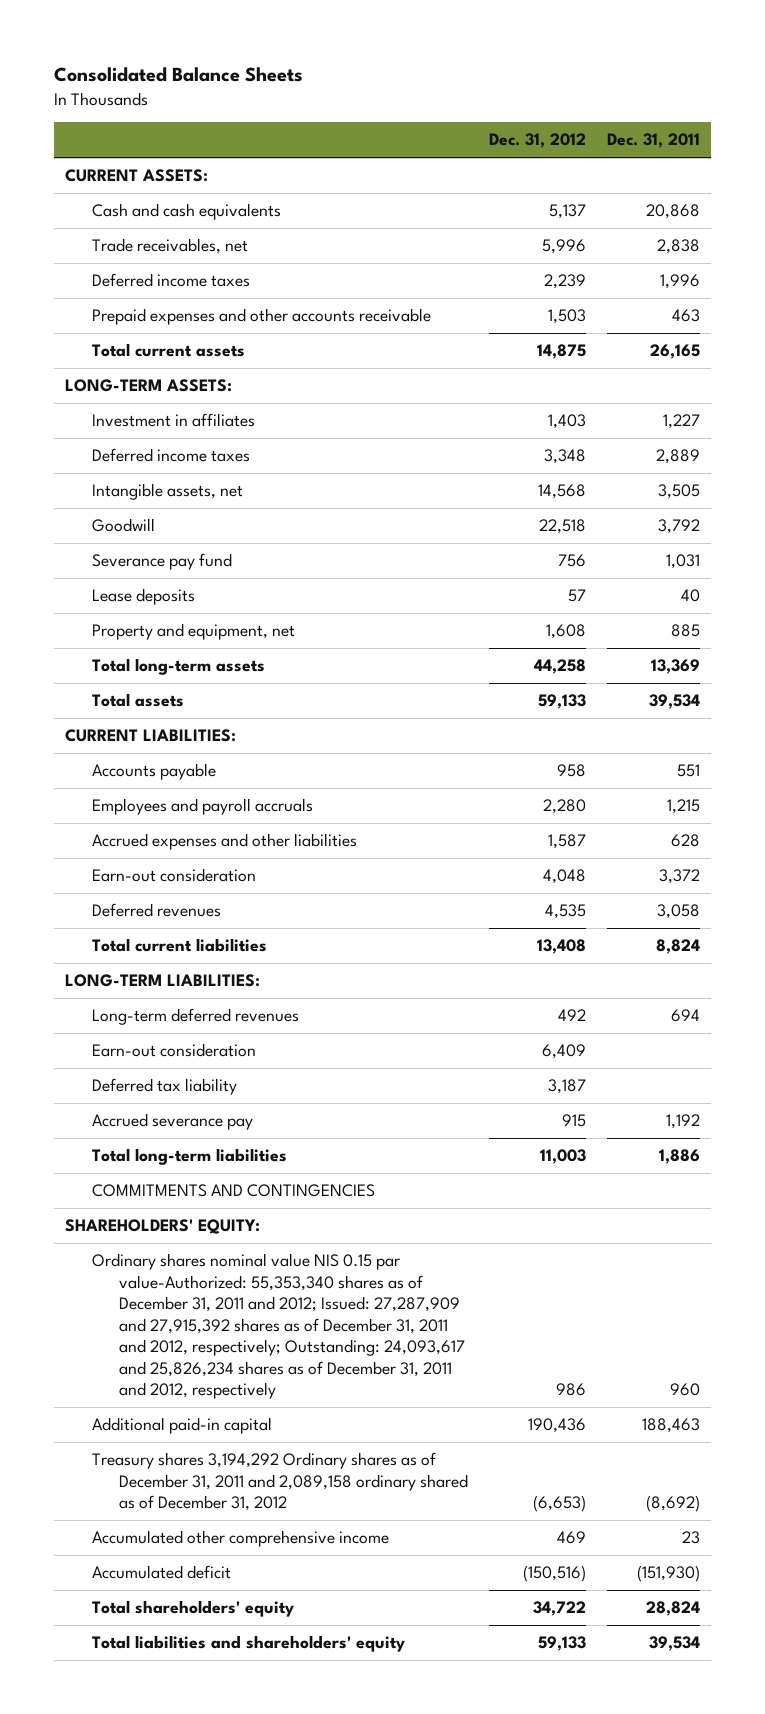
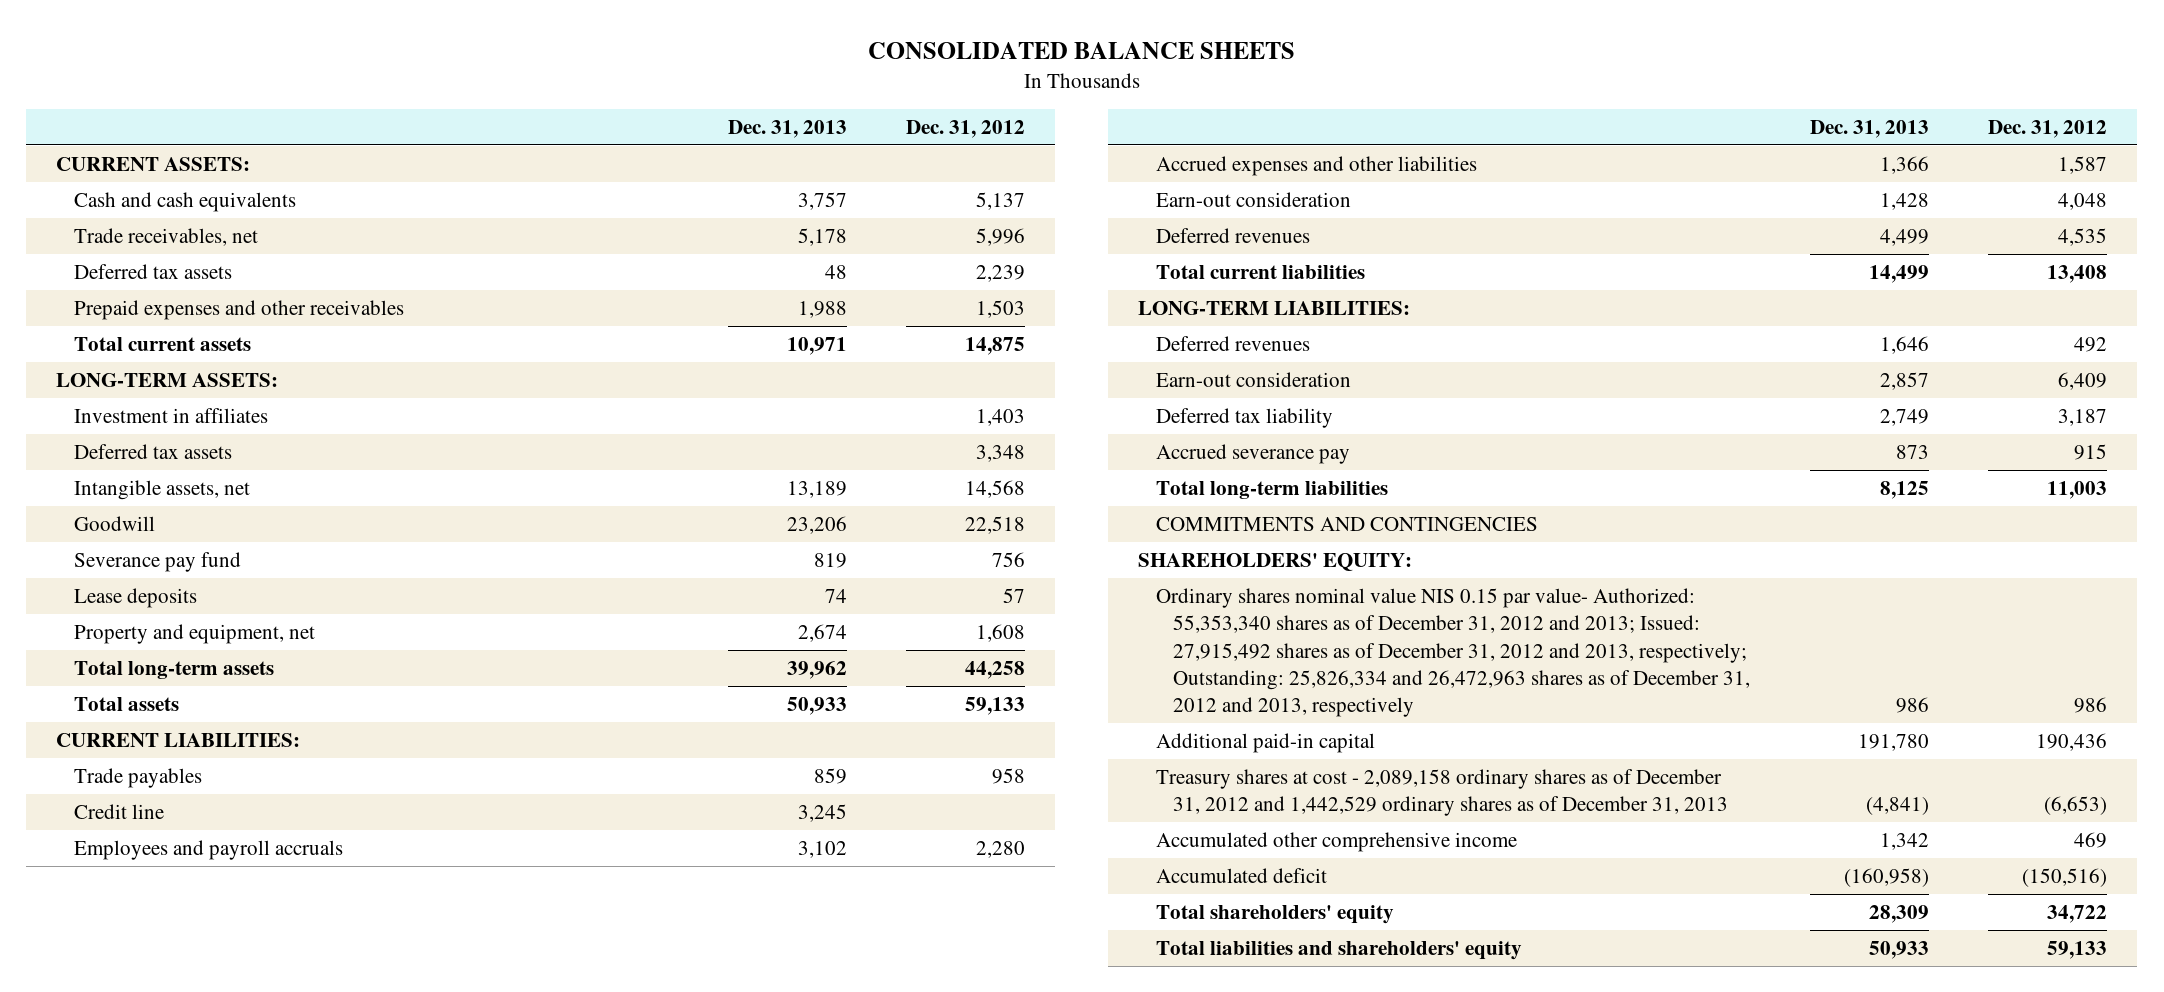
[53,67,303,83] Consolidated Balance Sheets -> [867,42,1295,60] CONSOLIDATED BALANCE SHEETS
[607,133,701,149] Dec. 31, 2011 -> none
none -> [727,119,847,138] Dec. 31, 2013
[91,273,250,288] Deferred income taxes -> [73,263,232,279] Deferred tax assets
[91,308,431,326] Prepaid expenses and other accounts receivable -> [73,299,404,320] Prepaid expenses and other receivables
[91,448,250,463] Deferred income taxes -> [73,443,232,459] Deferred tax assets
[91,763,216,781] Accounts payable -> [73,767,202,788] Trade payables
none -> [73,803,164,819] Credit line
[91,1008,299,1026] Long-term deferred revenues -> [1155,335,1310,351] Deferred revenues
[91,1253,465,1400] Ordinary shares nominal value NIS 0.15 par value-Authorized: 55,353,340 shares as of December 31, 2011 and 2012; Issued: 27,287,909 and 27,915,392 shares as of December 31, 2011 and 2012, respectively; Outstanding: 24,093,617 and 25,826,234 shares as of December 31, 2011 and 2012, respectively -> [1155,587,1750,718] Ordinary shares nominal value NIS 0.15 par value- Authorized: 55,353,340 shares as of December 31, 2012 and 2013; Issued: 27,915,492 shares as of December 31, 2012 and 2013, respectively; Outstanding: 25,826,334 and 26,472,963 shares as of December 31, 2012 and 2013, respectively
[91,1452,468,1512] Treasury shares 3,194,292 Ordinary shares as of December 31, 2011 and 2,089,158 ordinary shared as of December 31, 2012 -> [1155,768,1728,817] Treasury shares at cost - 2,089,158 ordinary shares as of December 31, 2012 and 1,442,529 ordinary shares as of December 31, 2013

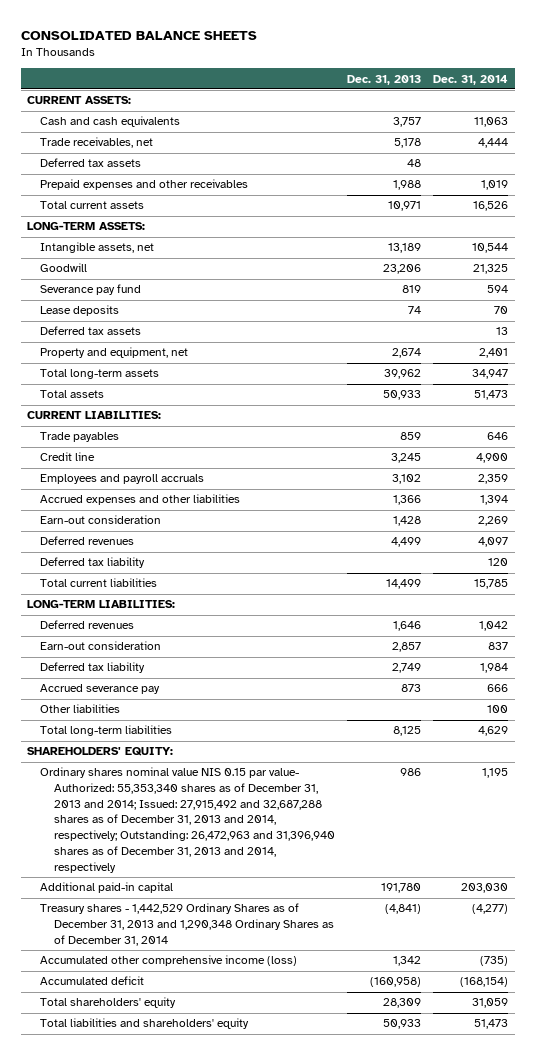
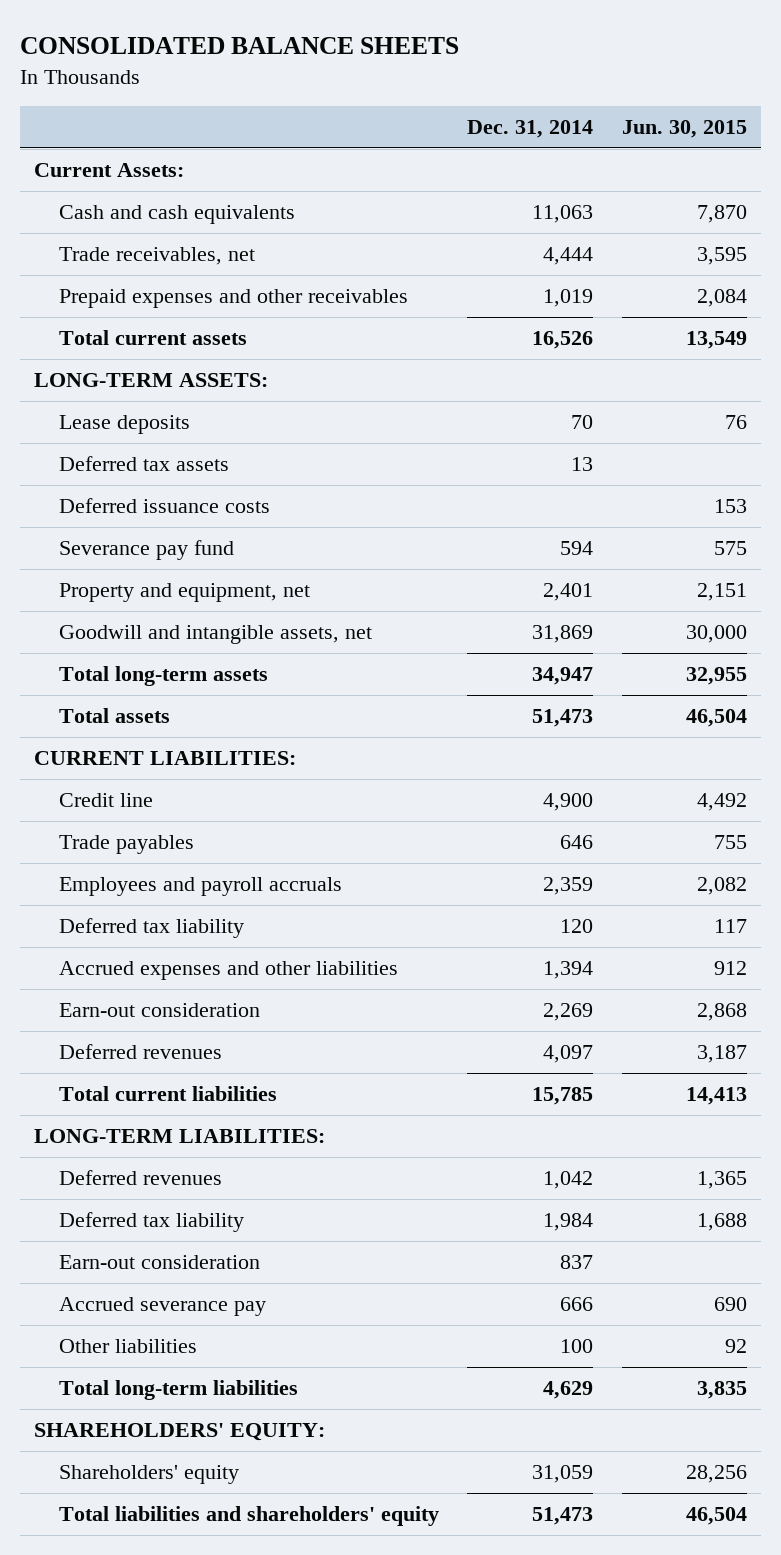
[346,74,421,85] Dec. 31, 2013 -> none
none -> [621,119,747,138] Jun. 30, 2015
[27,96,132,105] CURRENT ASSETS: -> [33,163,184,178] Current Assets:
[40,158,142,168] Deferred tax assets -> none
[40,242,155,254] Intangible assets, net -> none
[40,263,88,273] Goodwill -> none
none -> [58,498,270,514] Deferred issuance costs
[40,284,142,296] Severance pay fund -> [58,540,234,561] Severance pay fund
none -> [58,625,372,645] Goodwill and intangible assets, net
[40,432,120,443] Trade payables -> [58,835,194,855] Trade payables
[40,557,146,569] Deferred tax liability -> [58,918,244,939] Deferred tax liability
[40,641,162,651] Earn-out consideration -> [58,1255,260,1270] Earn-out consideration
[40,767,335,873] Ordinary shares nominal value NIS 0.15 par value- Authorized: 55,353,340 shares as of December 31, 2013 and 2014; Issued: 27,915,492 and 32,687,288 shares as of December 31, 2013 and 2014, respectively; Outstanding: 26,472,963 and 31,396,940 shares as of December 31, 2013 and 2014, respectively -> none
[40,882,174,894] Additional paid-in capital -> none
[40,903,334,946] Treasury shares - 1,442,529 Ordinary Shares as of December 31, 2013 and 1,290,348 Ordinary Shares as of December 31, 2014 -> none
[40,955,298,967] Accumulated other comprehensive income (loss) -> none
[40,976,145,986] Accumulated deficit -> none
[40,997,177,1009] Total shareholders' equity -> [58,1465,239,1485] Shareholders' equity

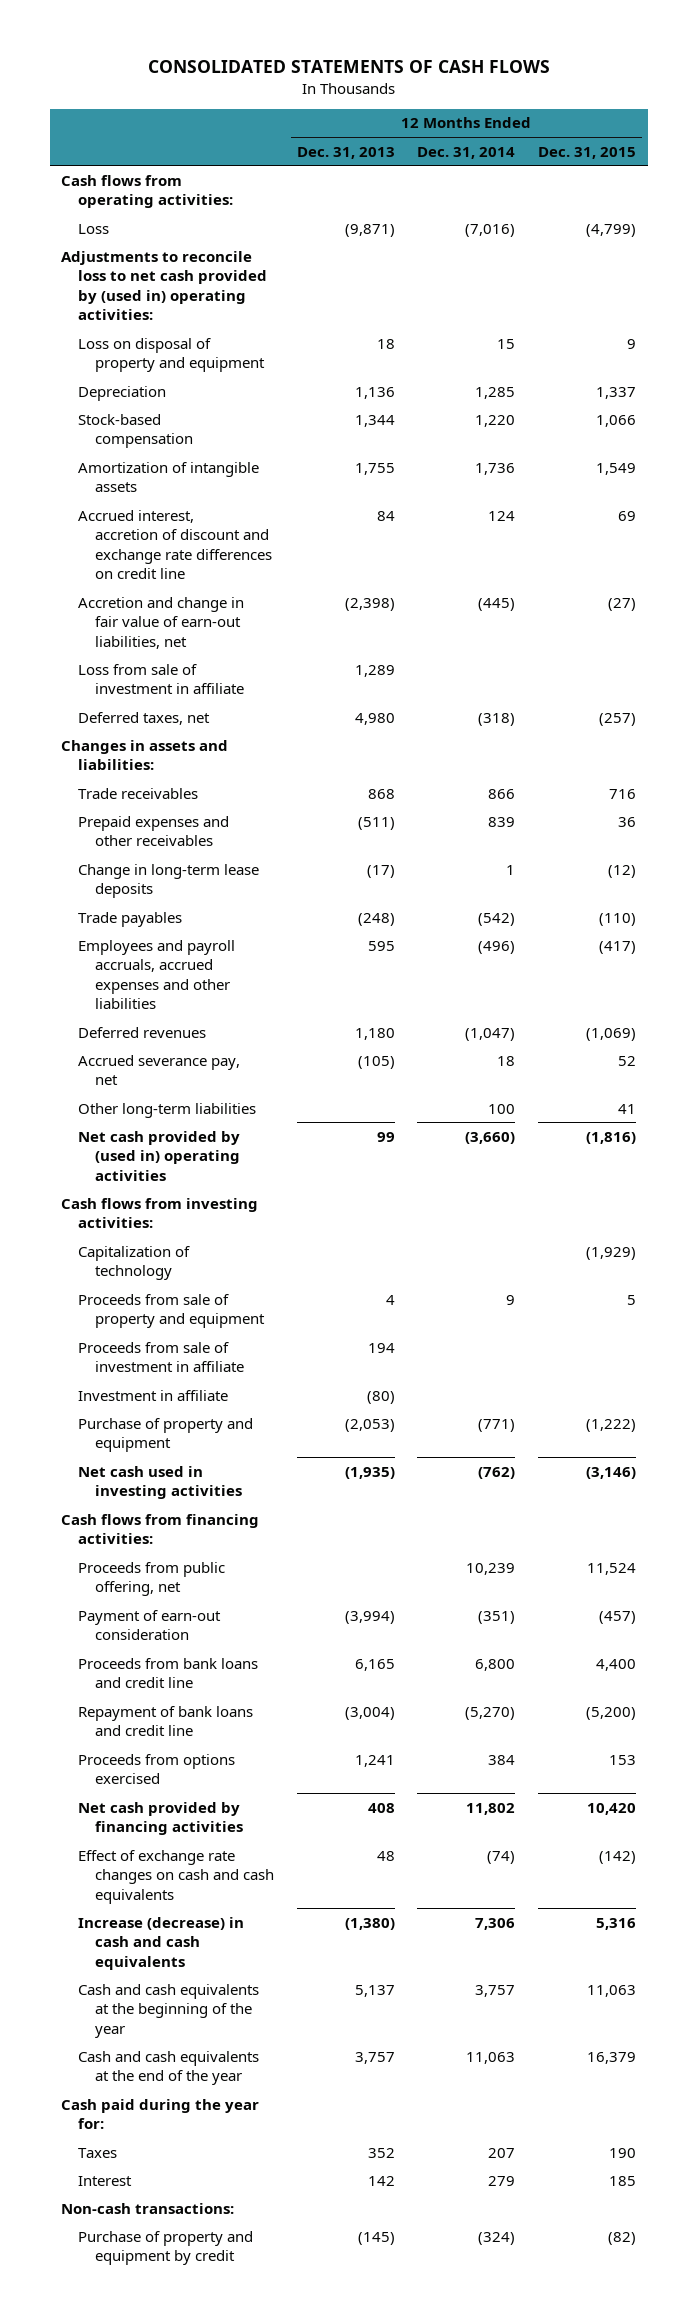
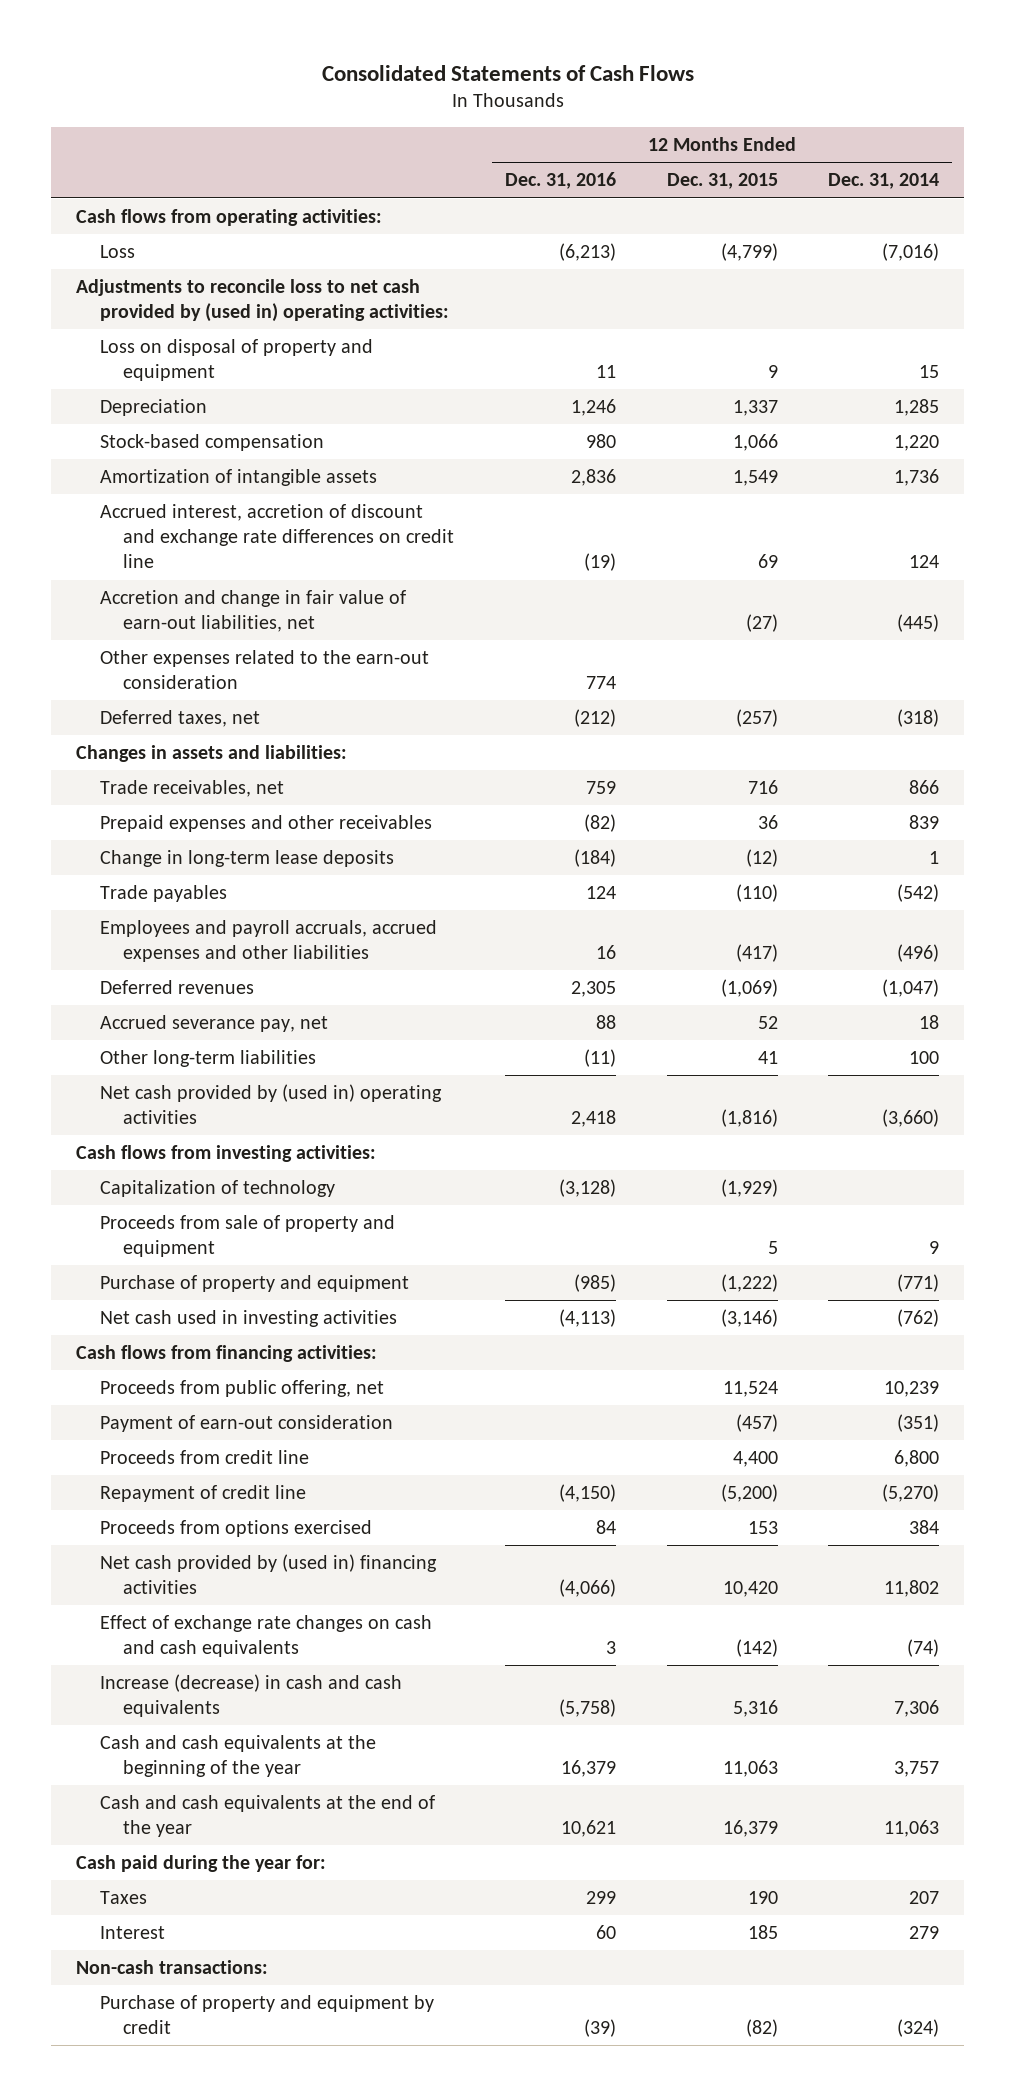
[147,60,550,74] CONSOLIDATED STATEMENTS OF CASH FLOWS -> [321,65,694,82] Consolidated Statements of Cash Flows
[296,146,395,159] Dec. 31, 2013 -> none
none -> [504,172,616,190] Dec. 31, 2016
[77,663,244,695] Loss from sale of investment in affiliate -> none
none -> [99,649,429,690] Other expenses related to the earn-out consideration
[77,787,198,799] Trade receivables -> [99,779,284,797] Trade receivables, net
[77,1341,244,1373] Proceeds from sale of investment in affiliate -> none
[77,1389,228,1401] Investment in affiliate -> none
[77,1657,258,1689] Proceeds from bank loans and credit line -> [99,1449,309,1464] Proceeds from credit line
[77,1705,253,1737] Repayment of bank loans and credit line -> [99,1484,306,1502] Repayment of credit line
[77,1801,243,1836] Net cash provided by financing activities -> [99,1553,437,1595] Net cash provided by (used in) financing activities

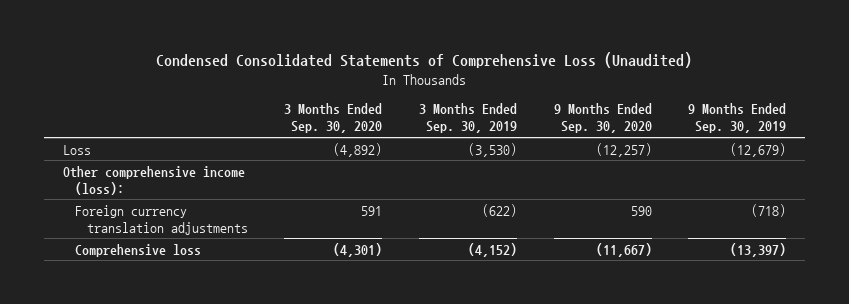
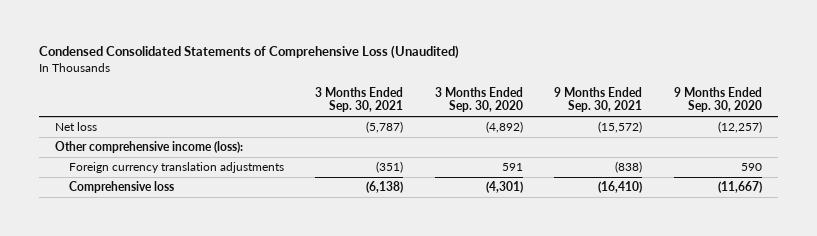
[419,103,518,134] 3 Months Ended Sep. 30, 2019 -> none
[688,103,787,134] 9 Months Ended Sep. 30, 2019 -> none
none -> [315,87,404,113] 3 Months Ended Sep. 30, 2021
none -> [554,87,643,113] 9 Months Ended Sep. 30, 2021
[62,144,91,155] Loss -> [54,122,97,132] Net loss

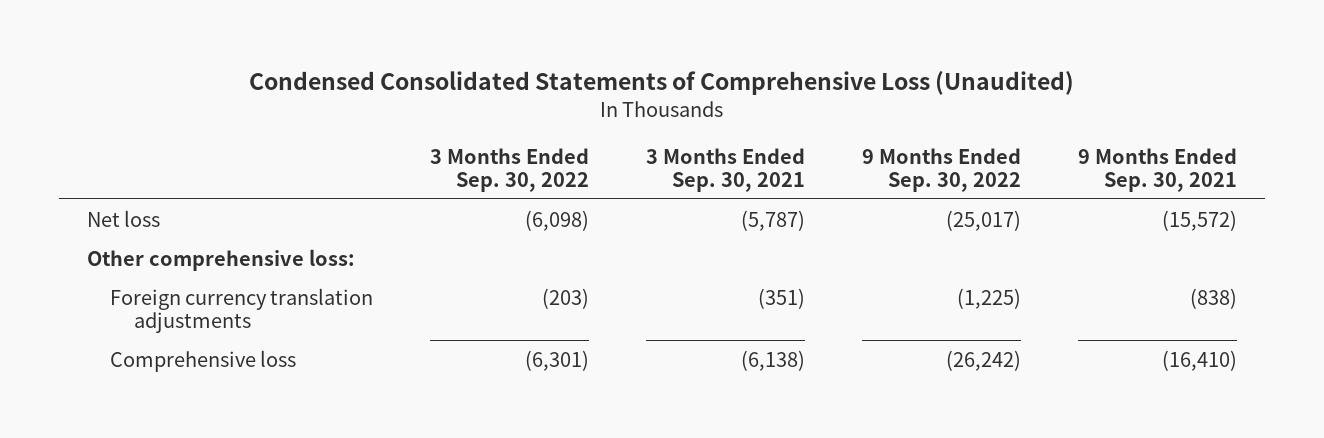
[434,87,523,113] 3 Months Ended Sep. 30, 2020 -> none
[673,87,762,113] 9 Months Ended Sep. 30, 2020 -> none
none -> [430,147,590,192] 3 Months Ended Sep. 30, 2022
none -> [861,147,1021,192] 9 Months Ended Sep. 30, 2022
[54,141,243,154] Other comprehensive income (loss): -> [87,248,356,271] Other comprehensive loss:

